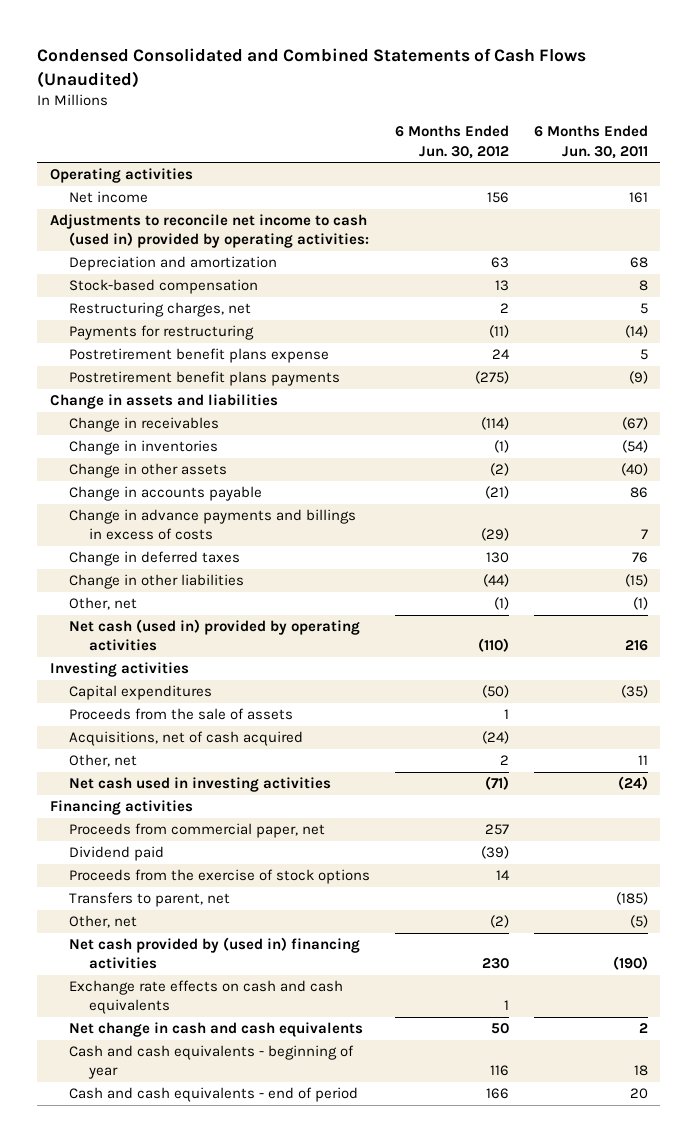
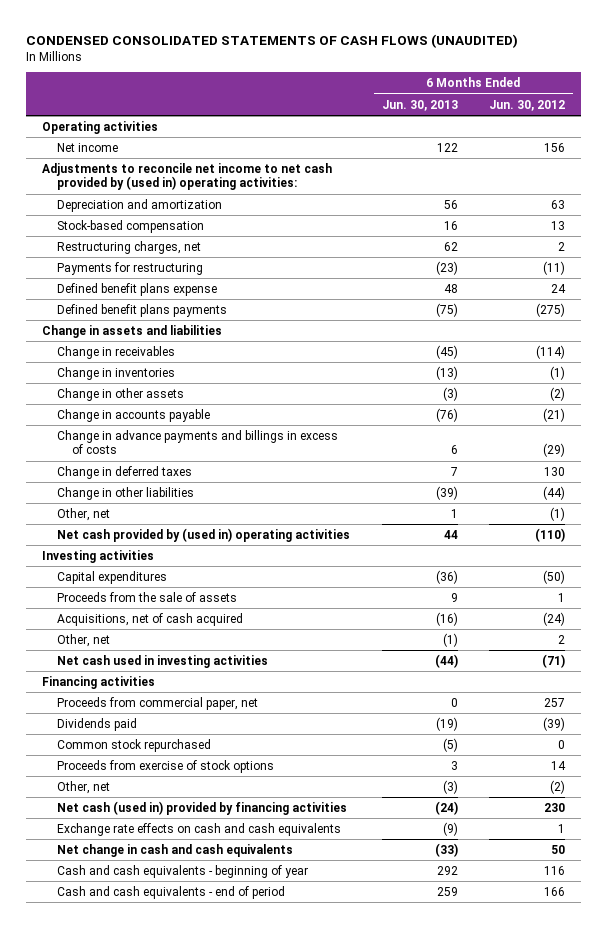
[37,47,587,88] Condensed Consolidated and Combined Statements of Cash Flows (Unaudited) -> [26,33,519,48] CONDENSED CONSOLIDATED STATEMENTS OF CASH FLOWS (UNAUDITED)
[533,125,648,159] 6 Months Ended Jun. 30, 2011 -> none
none -> [381,99,458,111] Jun. 30, 2013
[49,214,370,249] Adjustments to reconcile net income to cash (used in) provided by operating activities: -> [42,162,333,191] Adjustments to reconcile net income to net cash provided by (used in) operating activities:
[69,348,330,364] Postretirement benefit plans expense -> [57,282,218,296] Defined benefit plans expense
[69,371,341,387] Postretirement benefit plans payments -> [57,303,228,317] Defined benefit plans payments
[69,619,361,652] Net cash (used in) provided by operating activities -> [57,527,351,542] Net cash provided by (used in) operating activities
[69,892,231,908] Transfers to parent, net -> none
[69,846,165,862] Dividend paid -> [57,717,138,731] Dividends paid
none -> [57,738,212,752] Common stock repurchased
[69,869,371,885] Proceeds from the exercise of stock options -> [57,759,275,773] Proceeds from exercise of stock options
[69,937,361,970] Net cash provided by (used in) financing activities -> [57,800,348,815] Net cash (used in) provided by financing activities

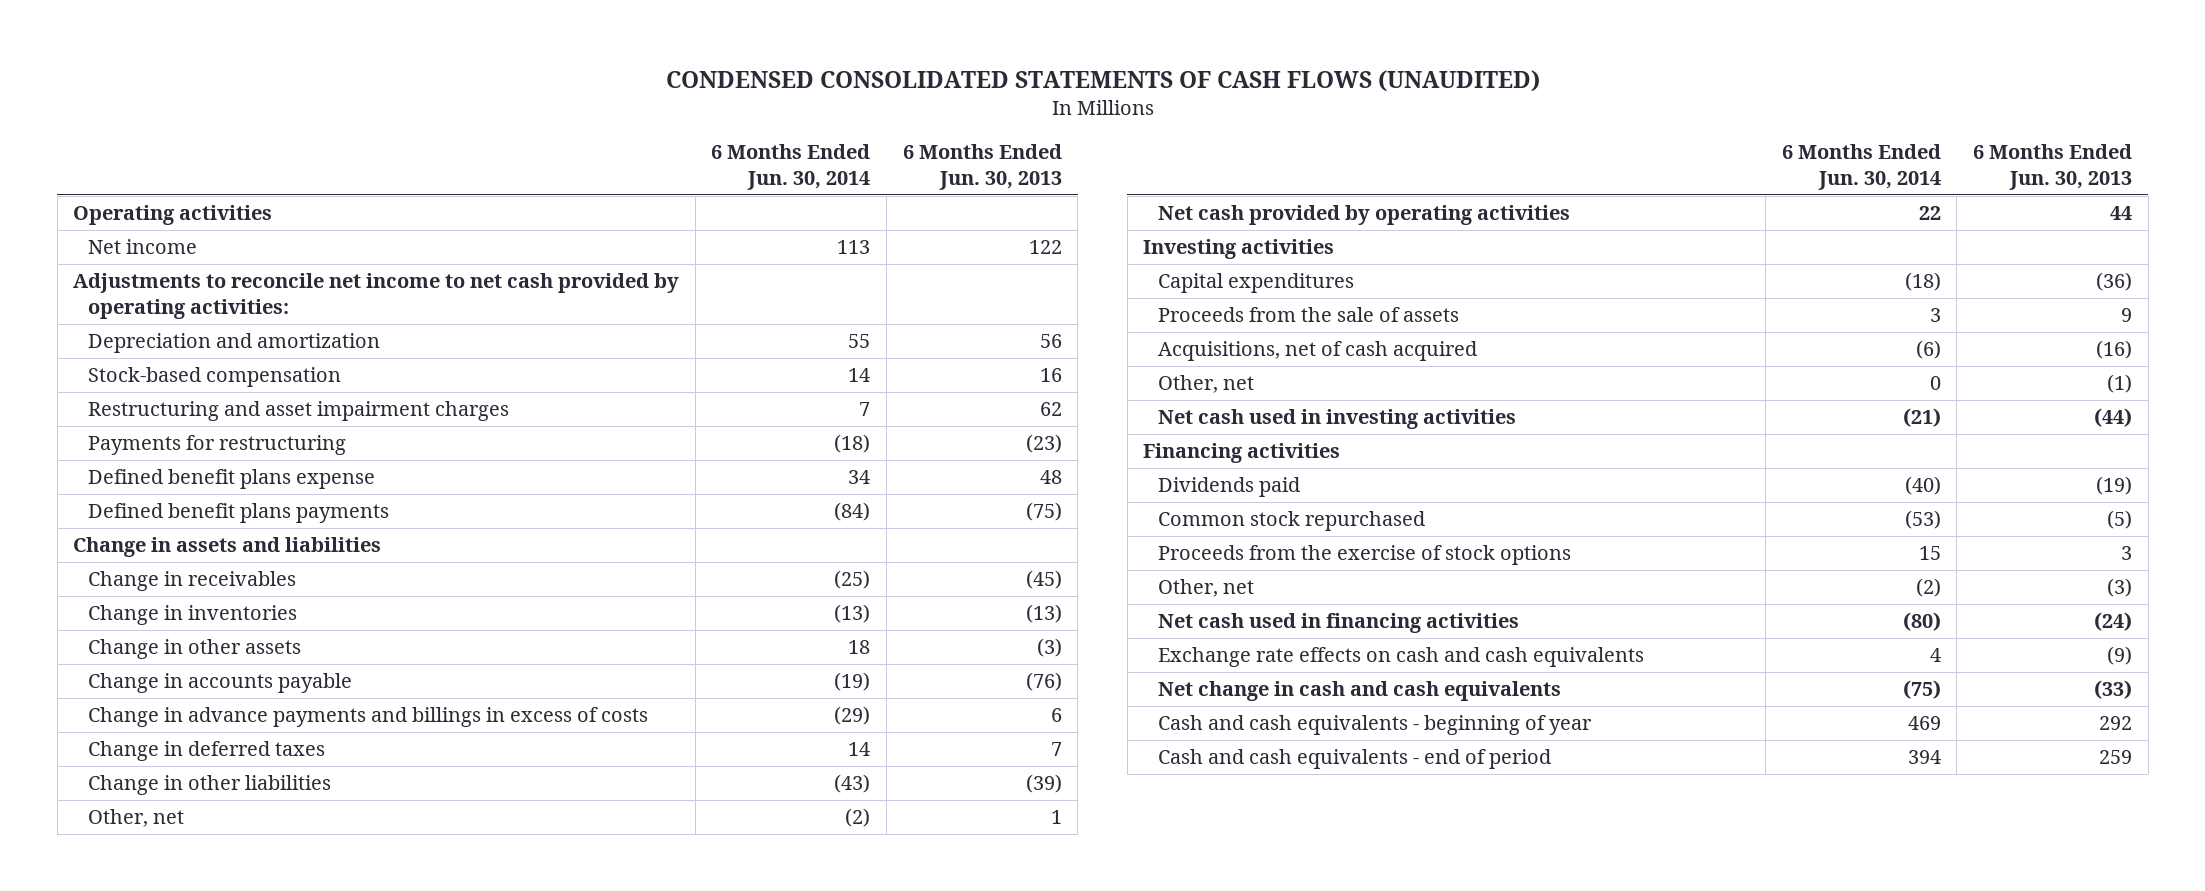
[489,99,566,111] Jun. 30, 2012 -> none
none -> [711,143,871,190] 6 Months Ended Jun. 30, 2014
[42,162,333,191] Adjustments to reconcile net income to net cash provided by (used in) operating activities: -> [73,273,680,320] Adjustments to reconcile net income to net cash provided by operating activities:
[57,240,202,254] Restructuring charges, net -> none
none -> [87,401,509,422] Restructuring and asset impairment charges
[57,527,351,542] Net cash provided by (used in) operating activities -> [1158,205,1571,226] Net cash provided by operating activities
[57,696,259,710] Proceeds from commercial paper, net -> none
[57,759,275,773] Proceeds from exercise of stock options -> [1158,545,1572,566] Proceeds from the exercise of stock options
[57,800,348,815] Net cash (used in) provided by financing activities -> [1158,613,1520,634] Net cash used in financing activities

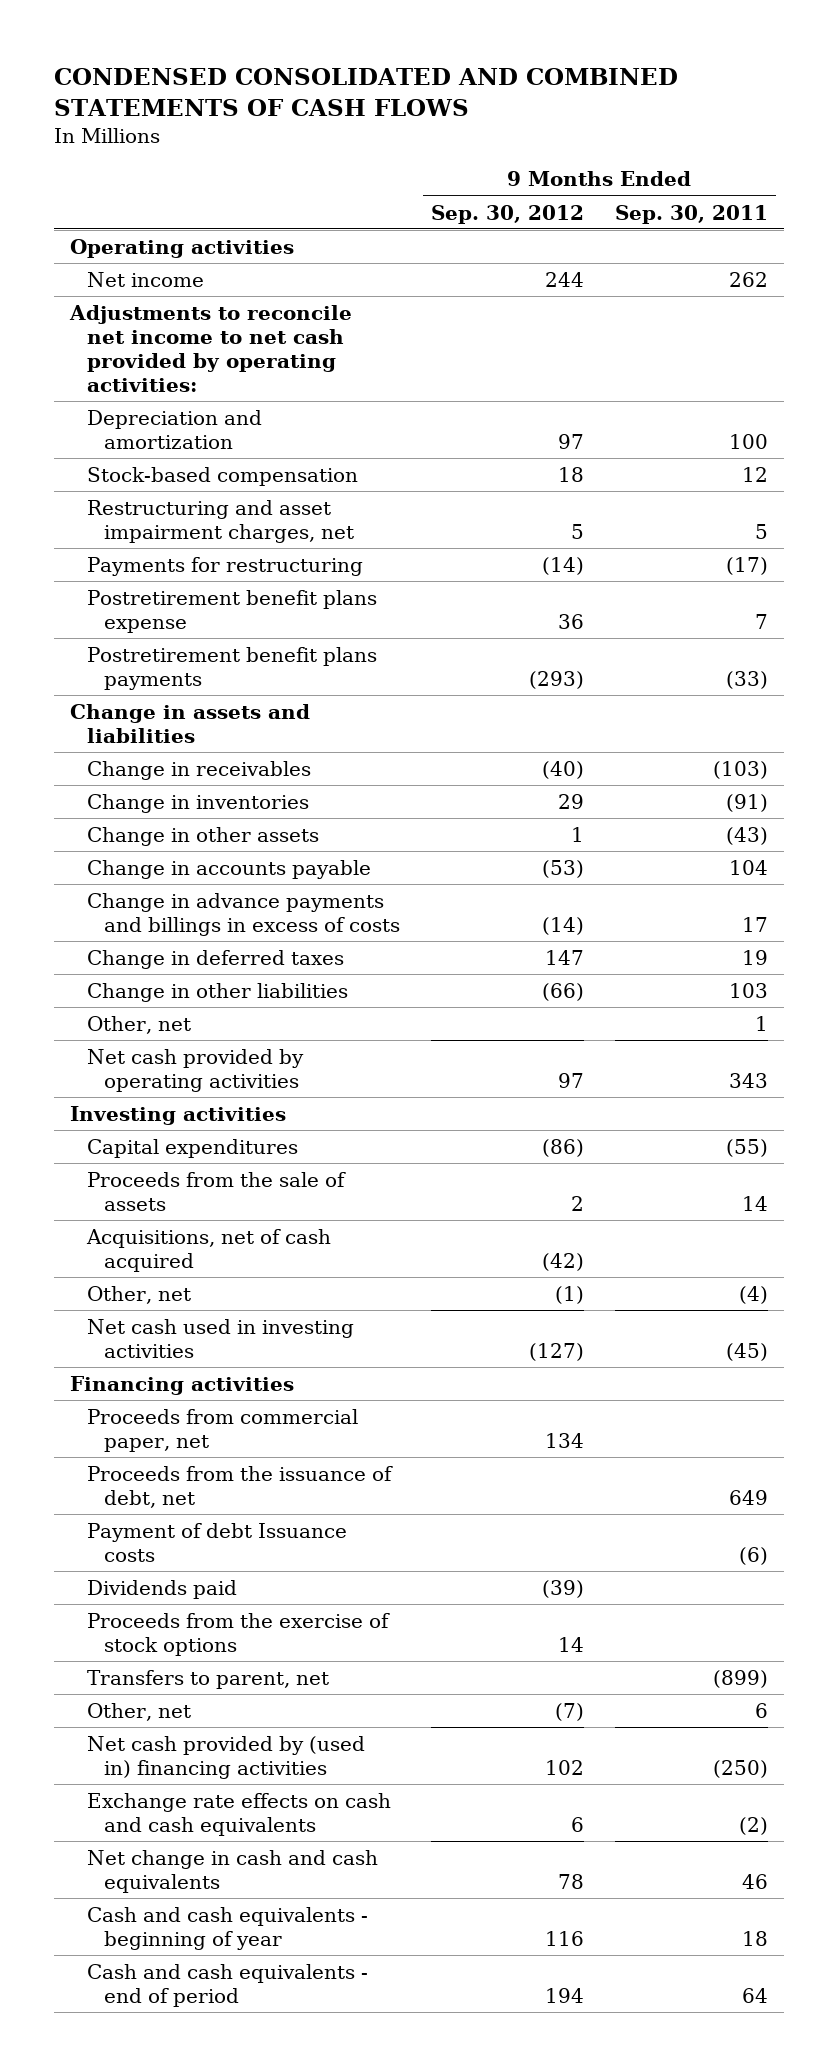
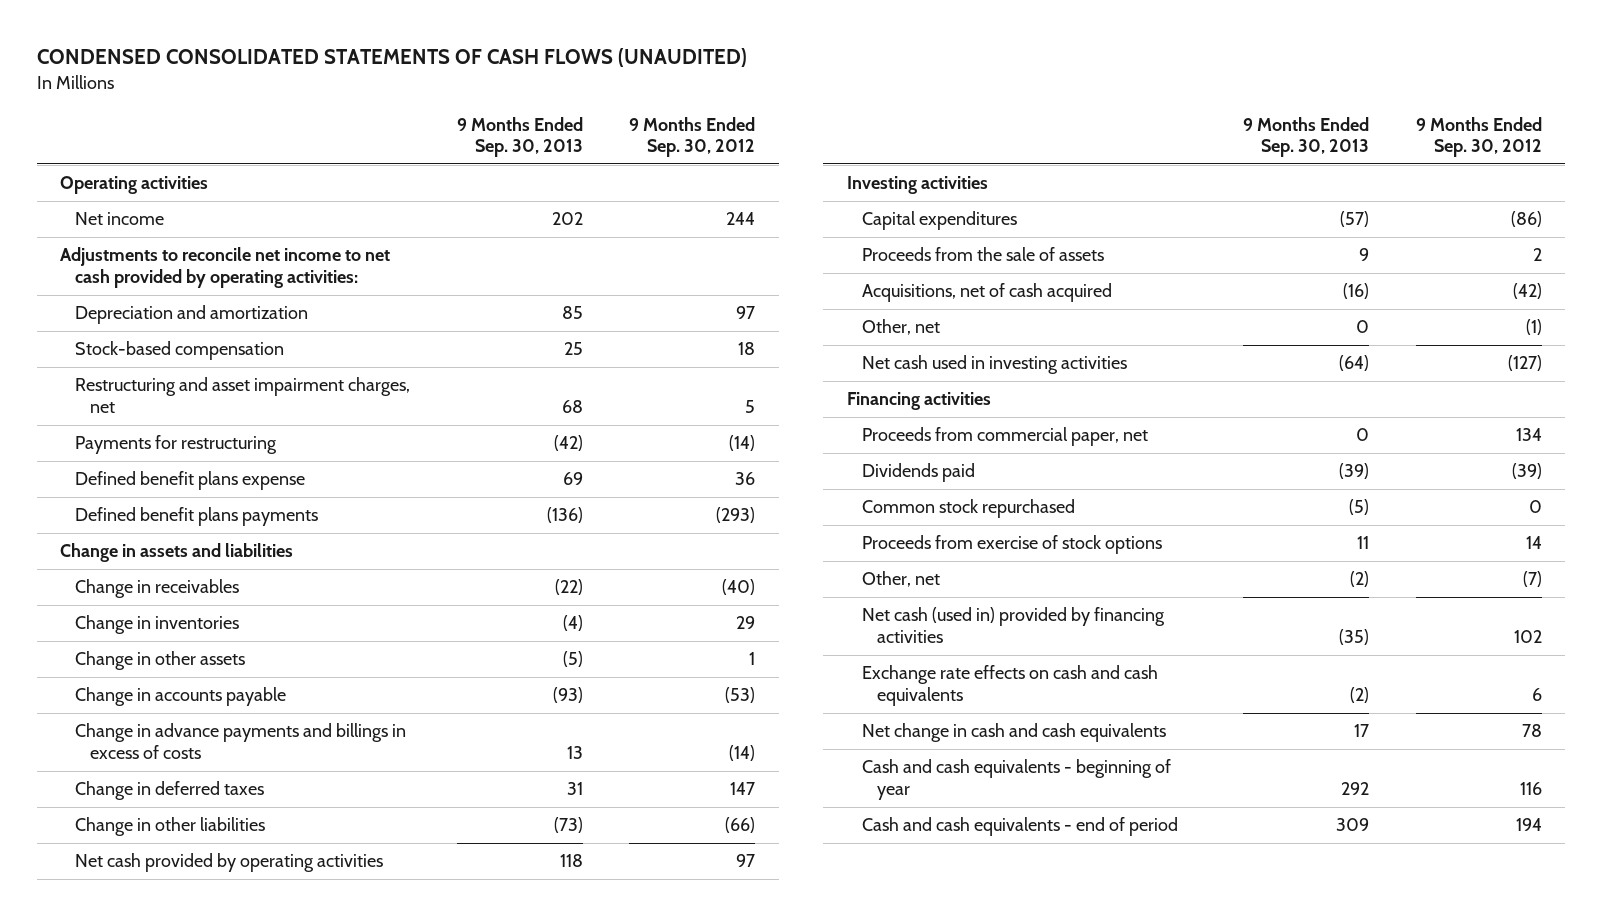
[53,67,678,116] CONDENSED CONSOLIDATED AND COMBINED STATEMENTS OF CASH FLOWS -> [36,48,747,68] CONDENSED CONSOLIDATED STATEMENTS OF CASH FLOWS (UNAUDITED)
[615,204,769,224] Sep. 30, 2011 -> none
none -> [456,116,583,158] 9 Months Ended Sep. 30, 2013
[86,589,377,633] Postretirement benefit plans expense -> [75,471,306,491] Defined benefit plans expense
[86,646,377,690] Postretirement benefit plans payments -> [75,507,319,527] Defined benefit plans payments
[86,1015,191,1034] Other, net -> none
[86,1465,393,1508] Proceeds from the issuance of debt, net -> none
[86,1522,347,1562] Payment of debt Issuance costs -> none
[86,1669,329,1689] Transfers to parent, net -> none
none -> [861,499,1075,519] Common stock repurchased
[86,1612,390,1656] Proceeds from the exercise of stock options -> [861,535,1162,555] Proceeds from exercise of stock options
[86,1735,365,1779] Net cash provided by (used in) financing activities -> [861,607,1165,643] Net cash (used in) provided by financing activities

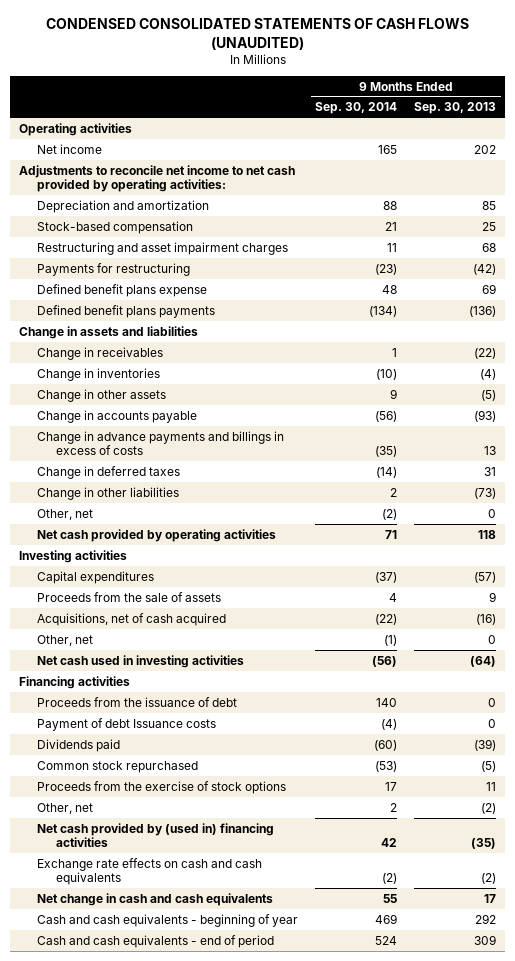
[629,116,756,158] 9 Months Ended Sep. 30, 2012 -> none
none -> [315,102,398,115] Sep. 30, 2014
[75,377,411,413] Restructuring and asset impairment charges, net -> [37,241,289,255] Restructuring and asset impairment charges
none -> [37,508,94,520] Other, net
[861,427,1148,447] Proceeds from commercial paper, net -> none
none -> [37,696,238,707] Proceeds from the issuance of debt
none -> [37,717,217,731] Payment of debt Issuance costs
[861,535,1162,555] Proceeds from exercise of stock options -> [37,780,287,794] Proceeds from the exercise of stock options
[861,607,1165,643] Net cash (used in) provided by financing activities -> [37,822,275,848] Net cash provided by (used in) financing activities

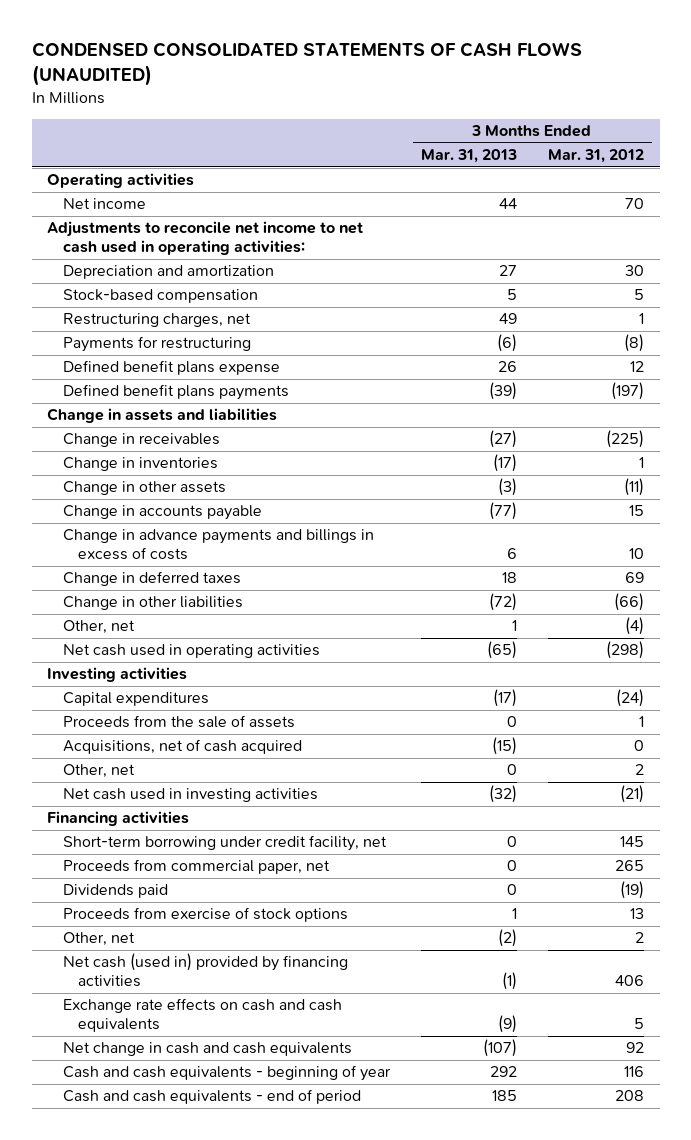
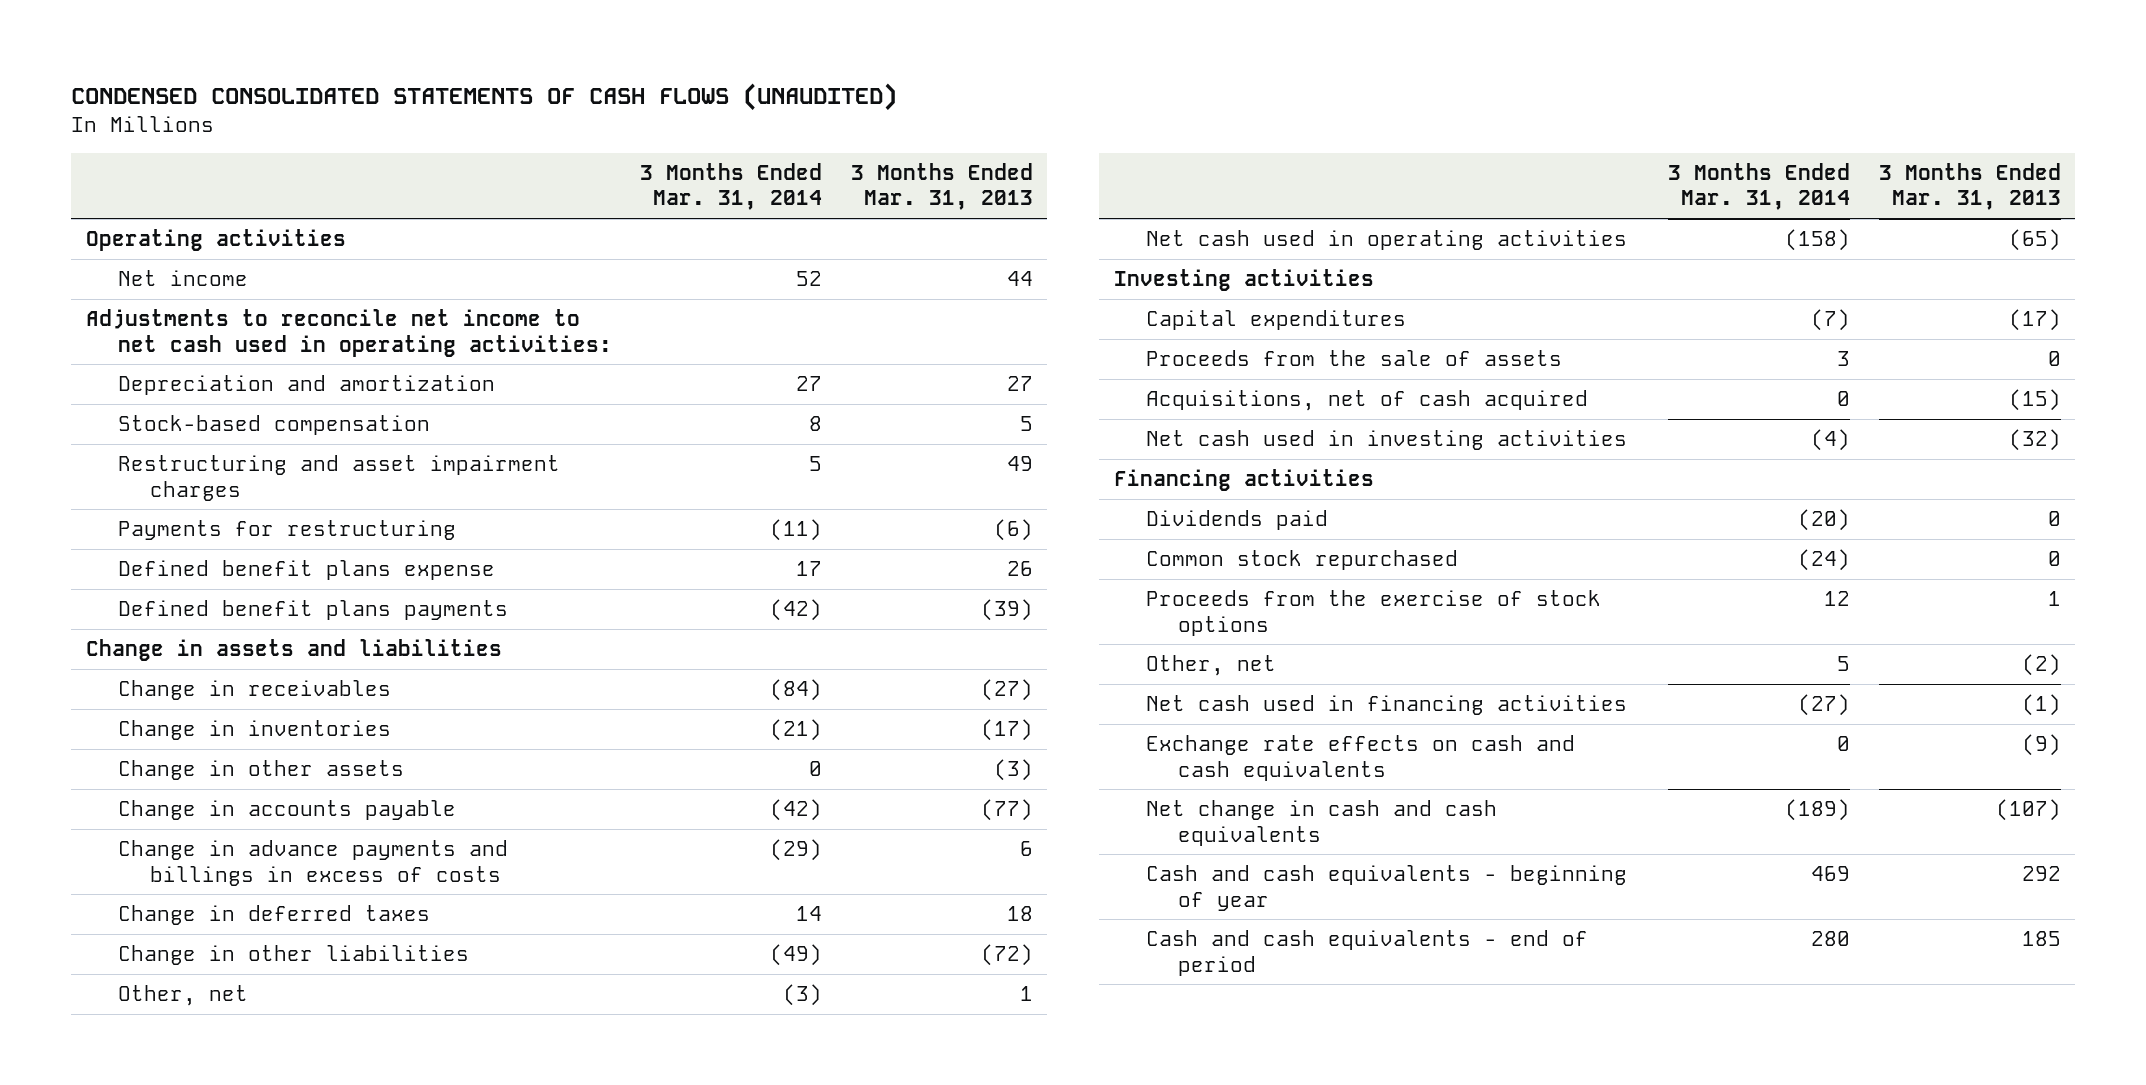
[548,149,645,164] Mar. 31, 2012 -> none
none -> [640,163,823,211] 3 Months Ended Mar. 31, 2014
[62,313,251,328] Restructuring charges, net -> [117,455,560,501] Restructuring and asset impairment charges
[62,764,135,779] Other, net -> none
[62,835,387,852] Short-term borrowing under credit facility, net -> none
[62,859,330,875] Proceeds from commercial paper, net -> none
none -> [1145,550,1458,571] Common stock repurchased
[62,907,348,923] Proceeds from exercise of stock options -> [1145,590,1601,636] Proceeds from the exercise of stock options
[62,953,348,988] Net cash (used in) provided by financing activities -> [1145,695,1627,716] Net cash used in financing activities

